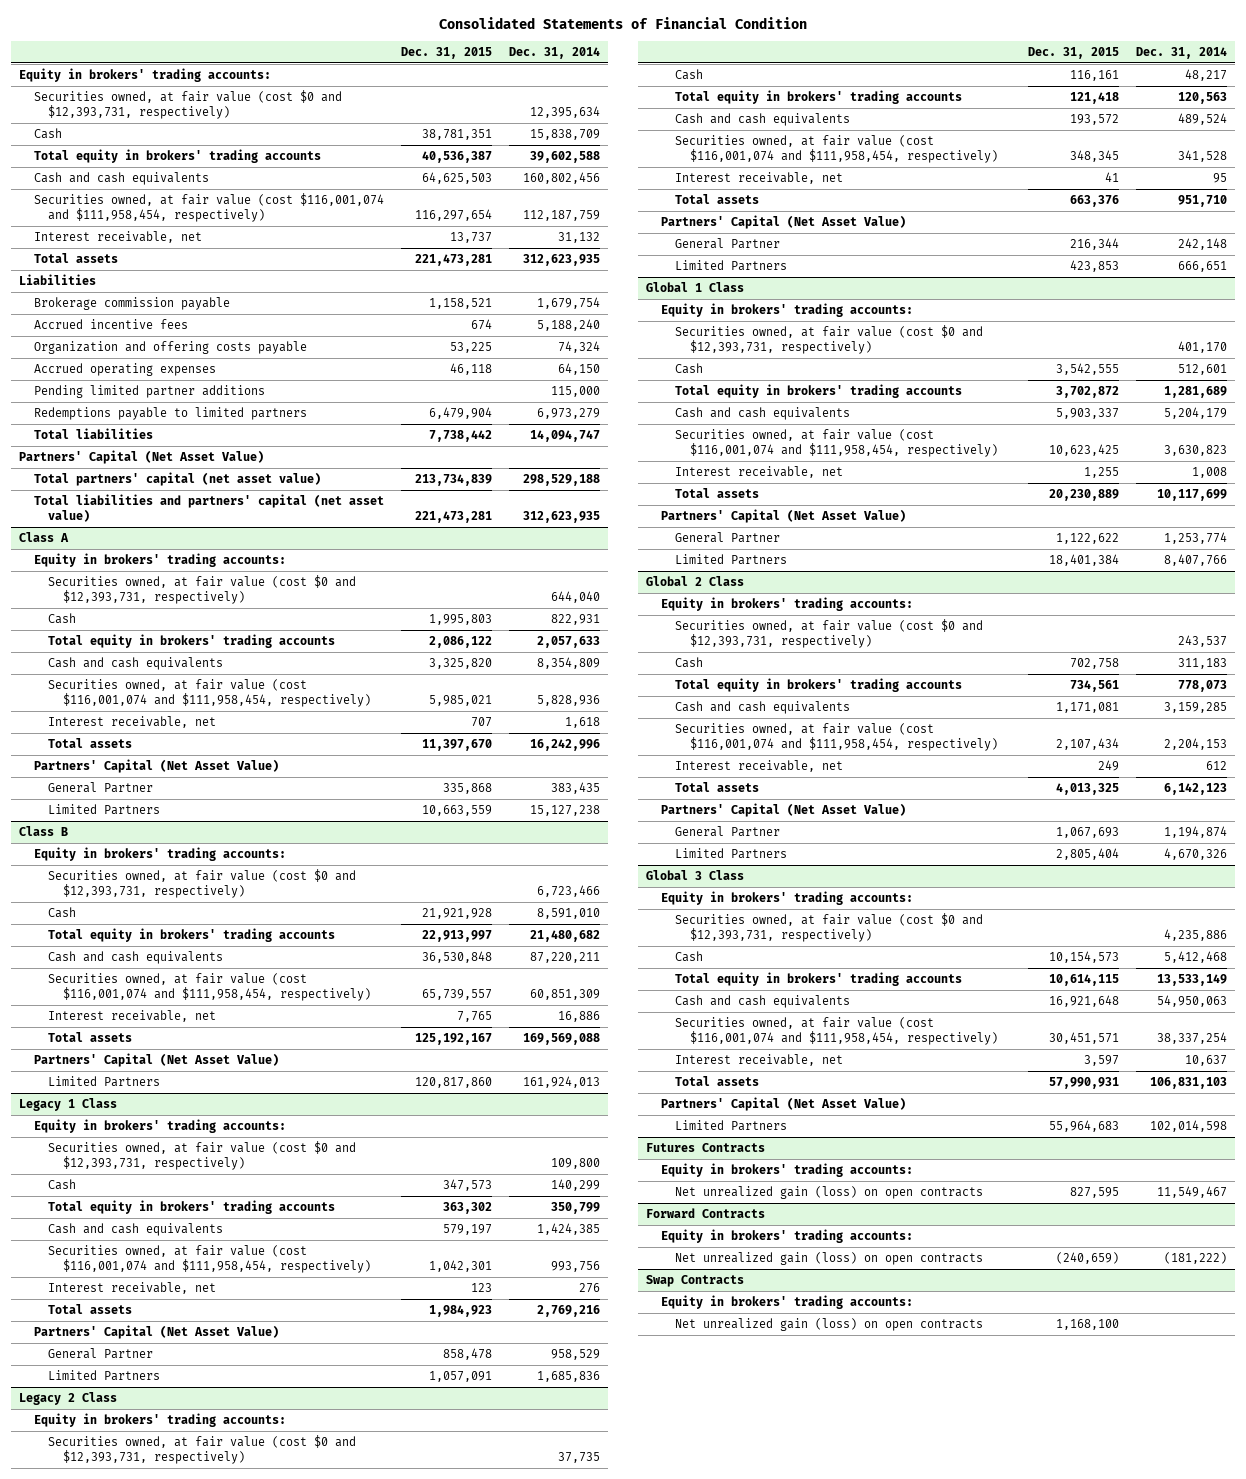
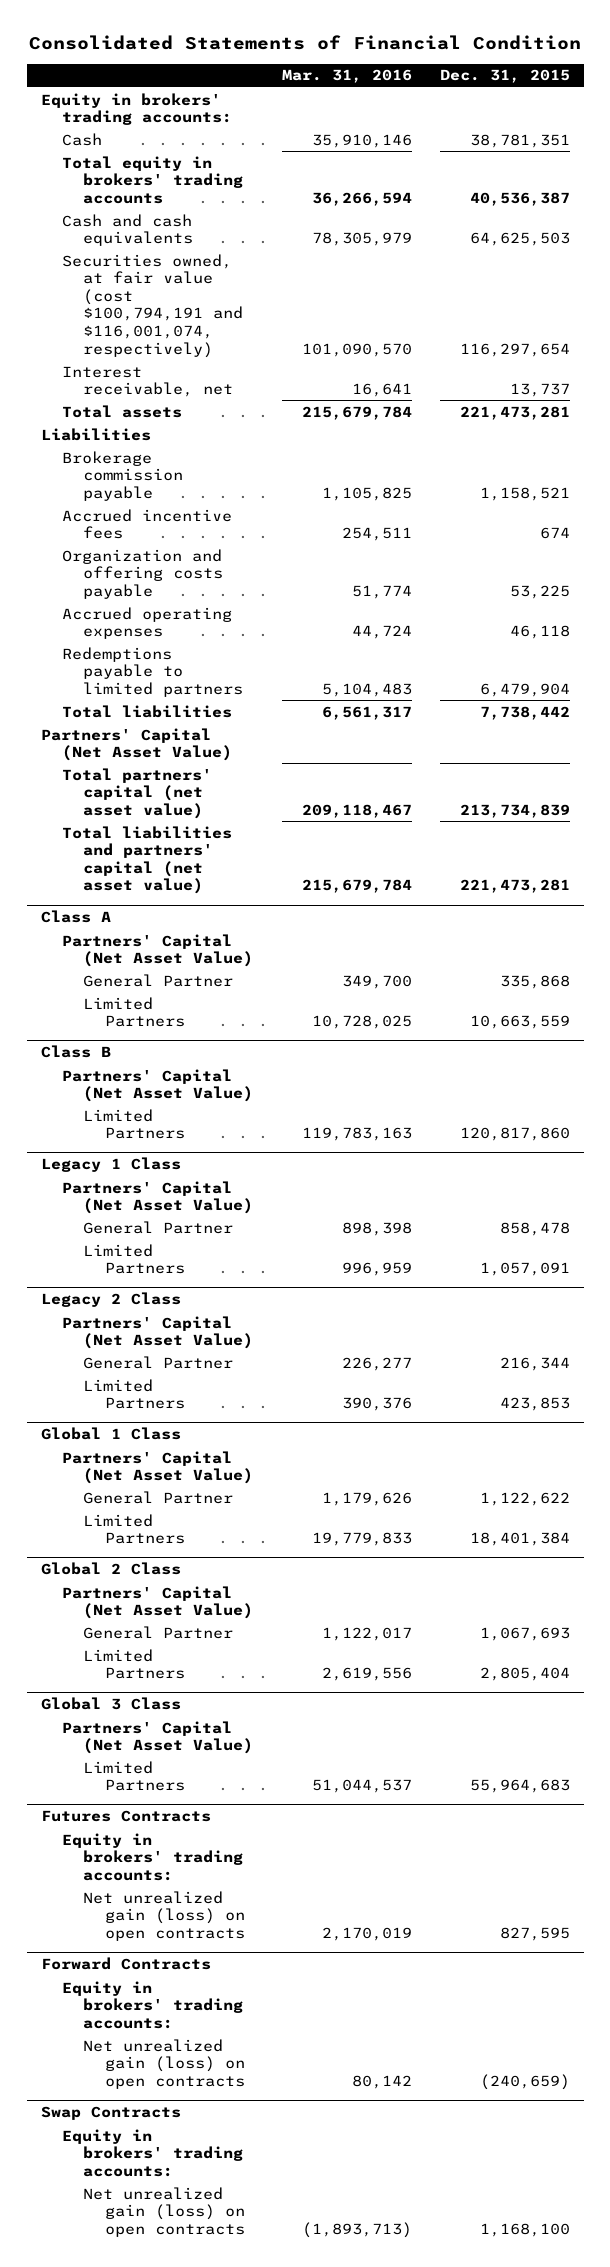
[508,46,600,59] Dec. 31, 2014 -> none
none -> [281,69,412,84] Mar. 31, 2016
[33,90,342,119] Securities owned, at fair value (cost $0 and $12,393,731, respectively) -> none
[33,193,384,222] Securities owned, at fair value (cost $116,001,074 and $111,958,454, respectively) -> [62,253,244,358] Securities owned, at fair value (cost $100,794,191 and $116,001,074, respectively)
[33,385,265,399] Pending limited partner additions -> none
[33,553,286,568] Equity in brokers' trading accounts: -> none
[48,575,357,604] Securities owned, at fair value (cost $0 and $12,393,731, respectively) -> none
[48,613,77,625] Cash -> none
[48,634,336,649] Total equity in brokers' trading accounts -> none
[48,657,224,671] Cash and cash equivalents -> none
[48,679,371,707] Securities owned, at fair value (cost $116,001,074 and $111,958,454, respectively) -> none
[48,716,217,729] Interest receivable, net -> none
[48,738,133,749] Total assets -> none
[33,847,286,862] Equity in brokers' trading accounts: -> none
[48,869,357,898] Securities owned, at fair value (cost $0 and $12,393,731, respectively) -> none
[48,907,77,919] Cash -> none
[48,928,336,943] Total equity in brokers' trading accounts -> none
[48,951,224,965] Cash and cash equivalents -> none
[48,973,371,1001] Securities owned, at fair value (cost $116,001,074 and $111,958,454, respectively) -> none
[48,1010,217,1023] Interest receivable, net -> none
[48,1032,133,1043] Total assets -> none
[33,1119,286,1134] Equity in brokers' trading accounts: -> none
[48,1141,357,1170] Securities owned, at fair value (cost $0 and $12,393,731, respectively) -> none
[48,1179,77,1191] Cash -> none
[48,1200,336,1215] Total equity in brokers' trading accounts -> none
[48,1223,224,1237] Cash and cash equivalents -> none
[48,1245,371,1273] Securities owned, at fair value (cost $116,001,074 and $111,958,454, respectively) -> none
[48,1282,217,1295] Interest receivable, net -> none
[48,1304,133,1315] Total assets -> none
[33,1413,286,1428] Equity in brokers' trading accounts: -> none
[48,1435,357,1464] Securities owned, at fair value (cost $0 and $12,393,731, respectively) -> none
[675,69,704,81] Cash -> none
[675,90,963,105] Total equity in brokers' trading accounts -> none
[675,113,851,127] Cash and cash equivalents -> none
[675,135,998,163] Securities owned, at fair value (cost $116,001,074 and $111,958,454, respectively) -> none
[675,172,844,185] Interest receivable, net -> none
[675,194,760,205] Total assets -> none
[660,303,913,318] Equity in brokers' trading accounts: -> none
[675,325,984,354] Securities owned, at fair value (cost $0 and $12,393,731, respectively) -> none
[675,363,704,375] Cash -> none
[675,384,963,399] Total equity in brokers' trading accounts -> none
[675,407,851,421] Cash and cash equivalents -> none
[675,429,998,457] Securities owned, at fair value (cost $116,001,074 and $111,958,454, respectively) -> none
[675,466,844,479] Interest receivable, net -> none
[675,488,760,499] Total assets -> none
[660,597,913,612] Equity in brokers' trading accounts: -> none
[675,619,984,648] Securities owned, at fair value (cost $0 and $12,393,731, respectively) -> none
[675,657,704,669] Cash -> none
[675,678,963,693] Total equity in brokers' trading accounts -> none
[675,701,851,715] Cash and cash equivalents -> none
[675,723,998,751] Securities owned, at fair value (cost $116,001,074 and $111,958,454, respectively) -> none
[675,760,844,773] Interest receivable, net -> none
[675,782,760,793] Total assets -> none
[660,891,913,906] Equity in brokers' trading accounts: -> none
[675,913,984,942] Securities owned, at fair value (cost $0 and $12,393,731, respectively) -> none
[675,951,704,963] Cash -> none
[675,972,963,987] Total equity in brokers' trading accounts -> none
[675,995,851,1009] Cash and cash equivalents -> none
[675,1017,998,1045] Securities owned, at fair value (cost $116,001,074 and $111,958,454, respectively) -> none
[675,1054,844,1067] Interest receivable, net -> none
[675,1076,760,1087] Total assets -> none

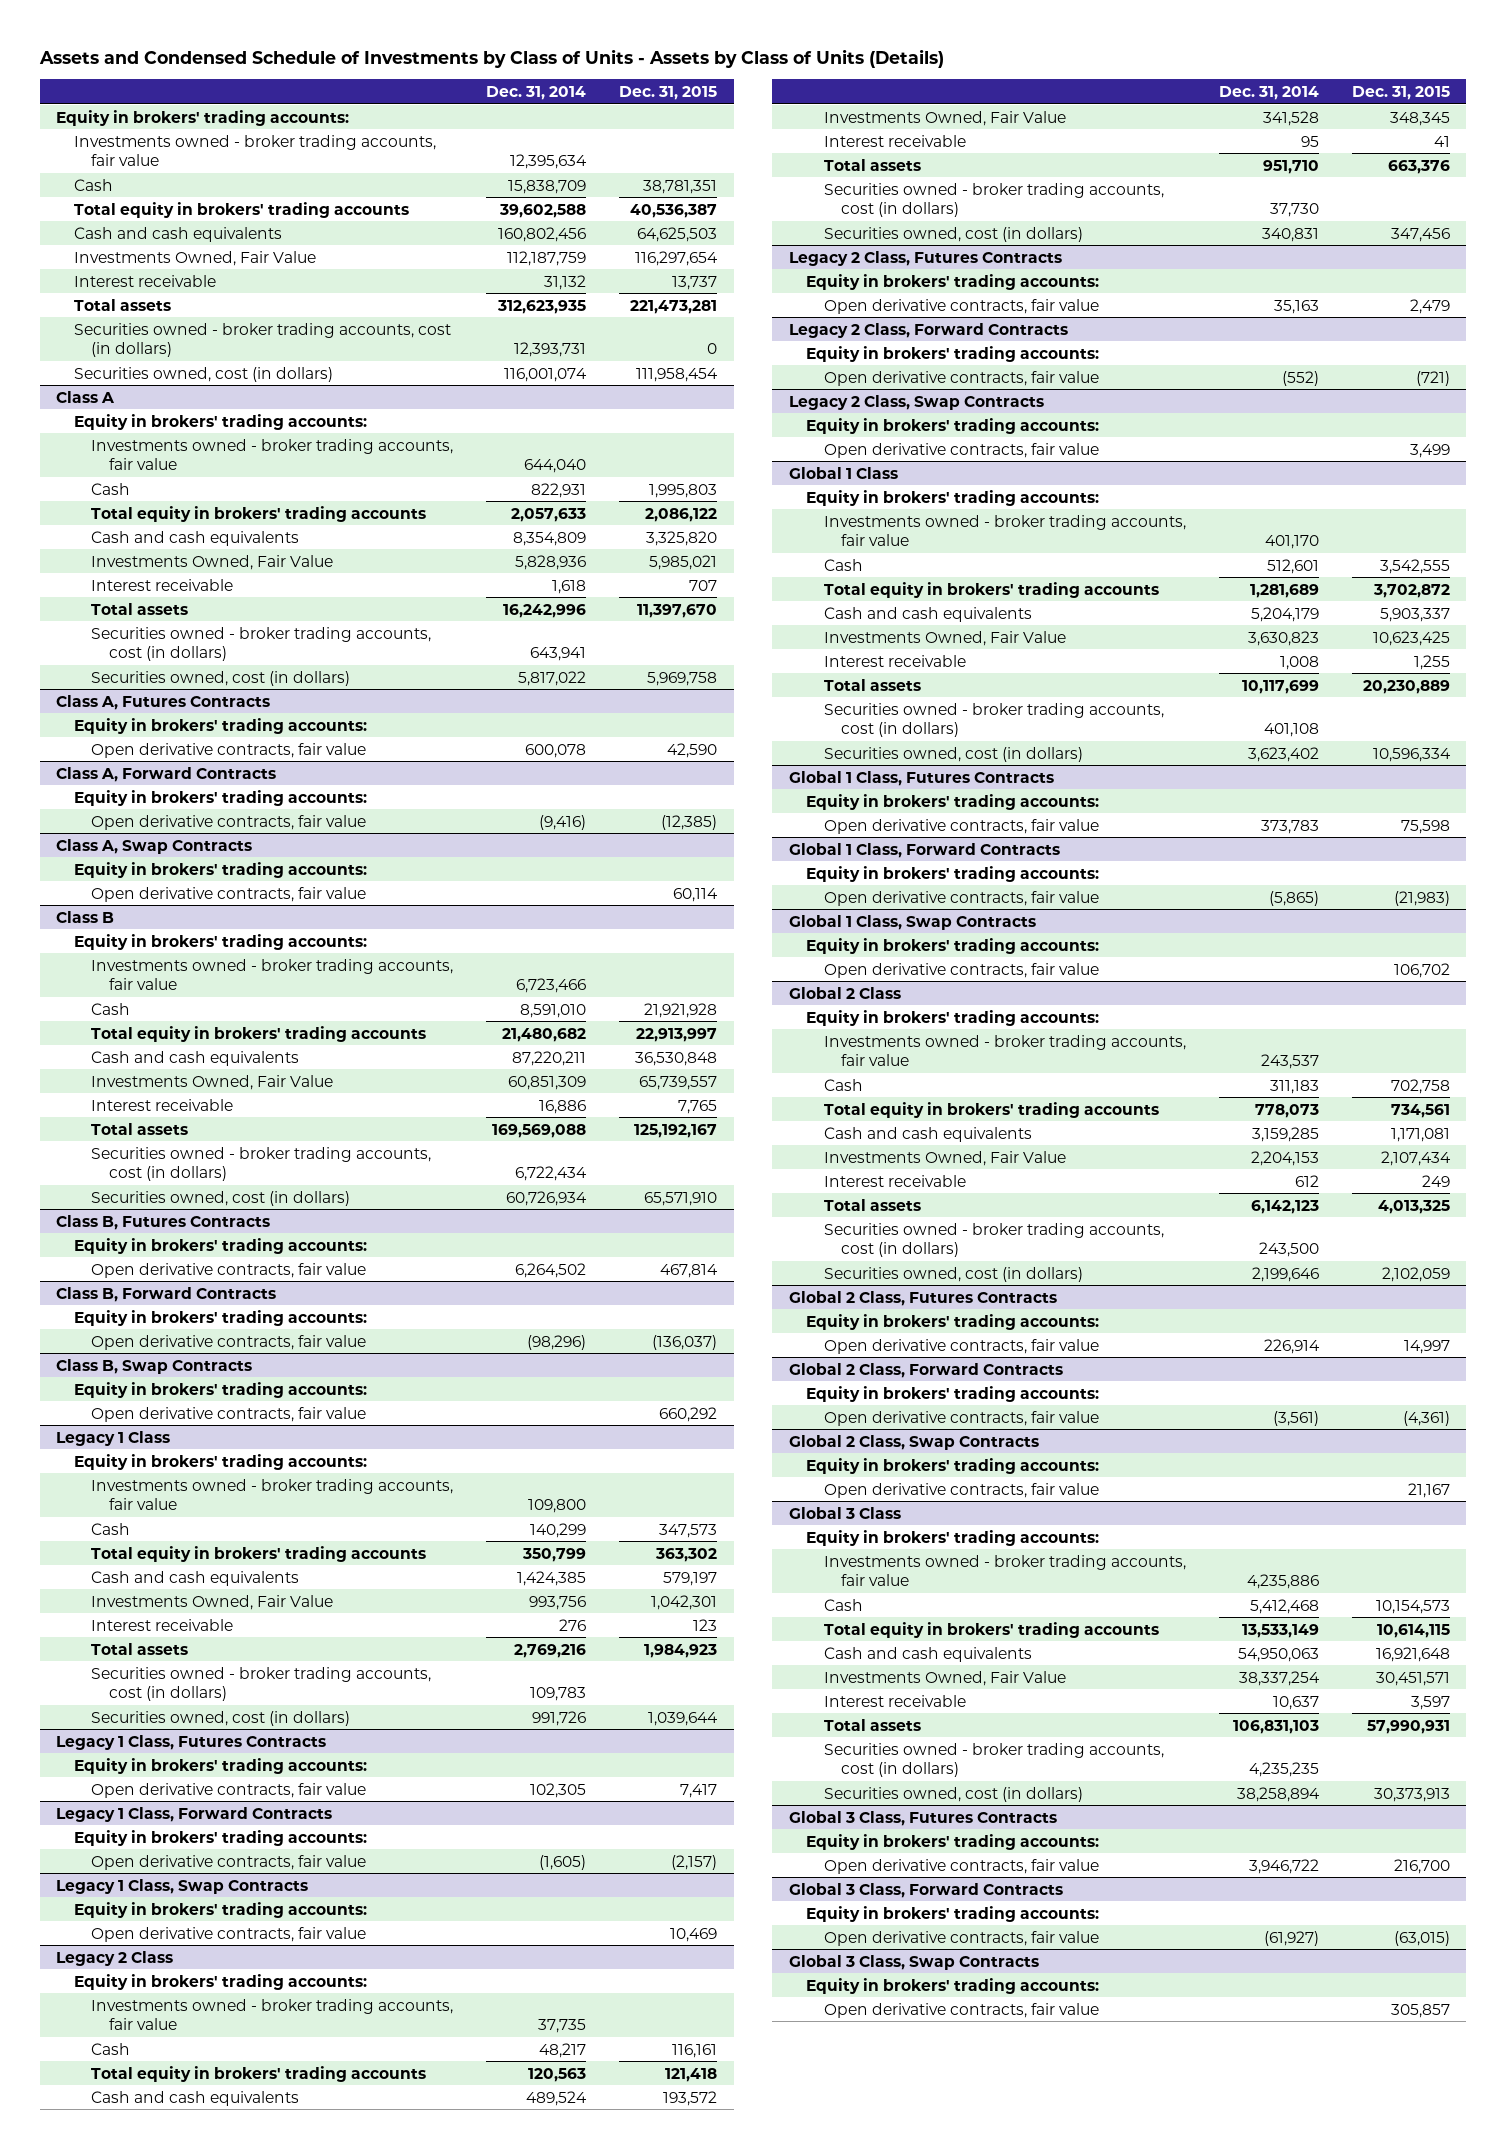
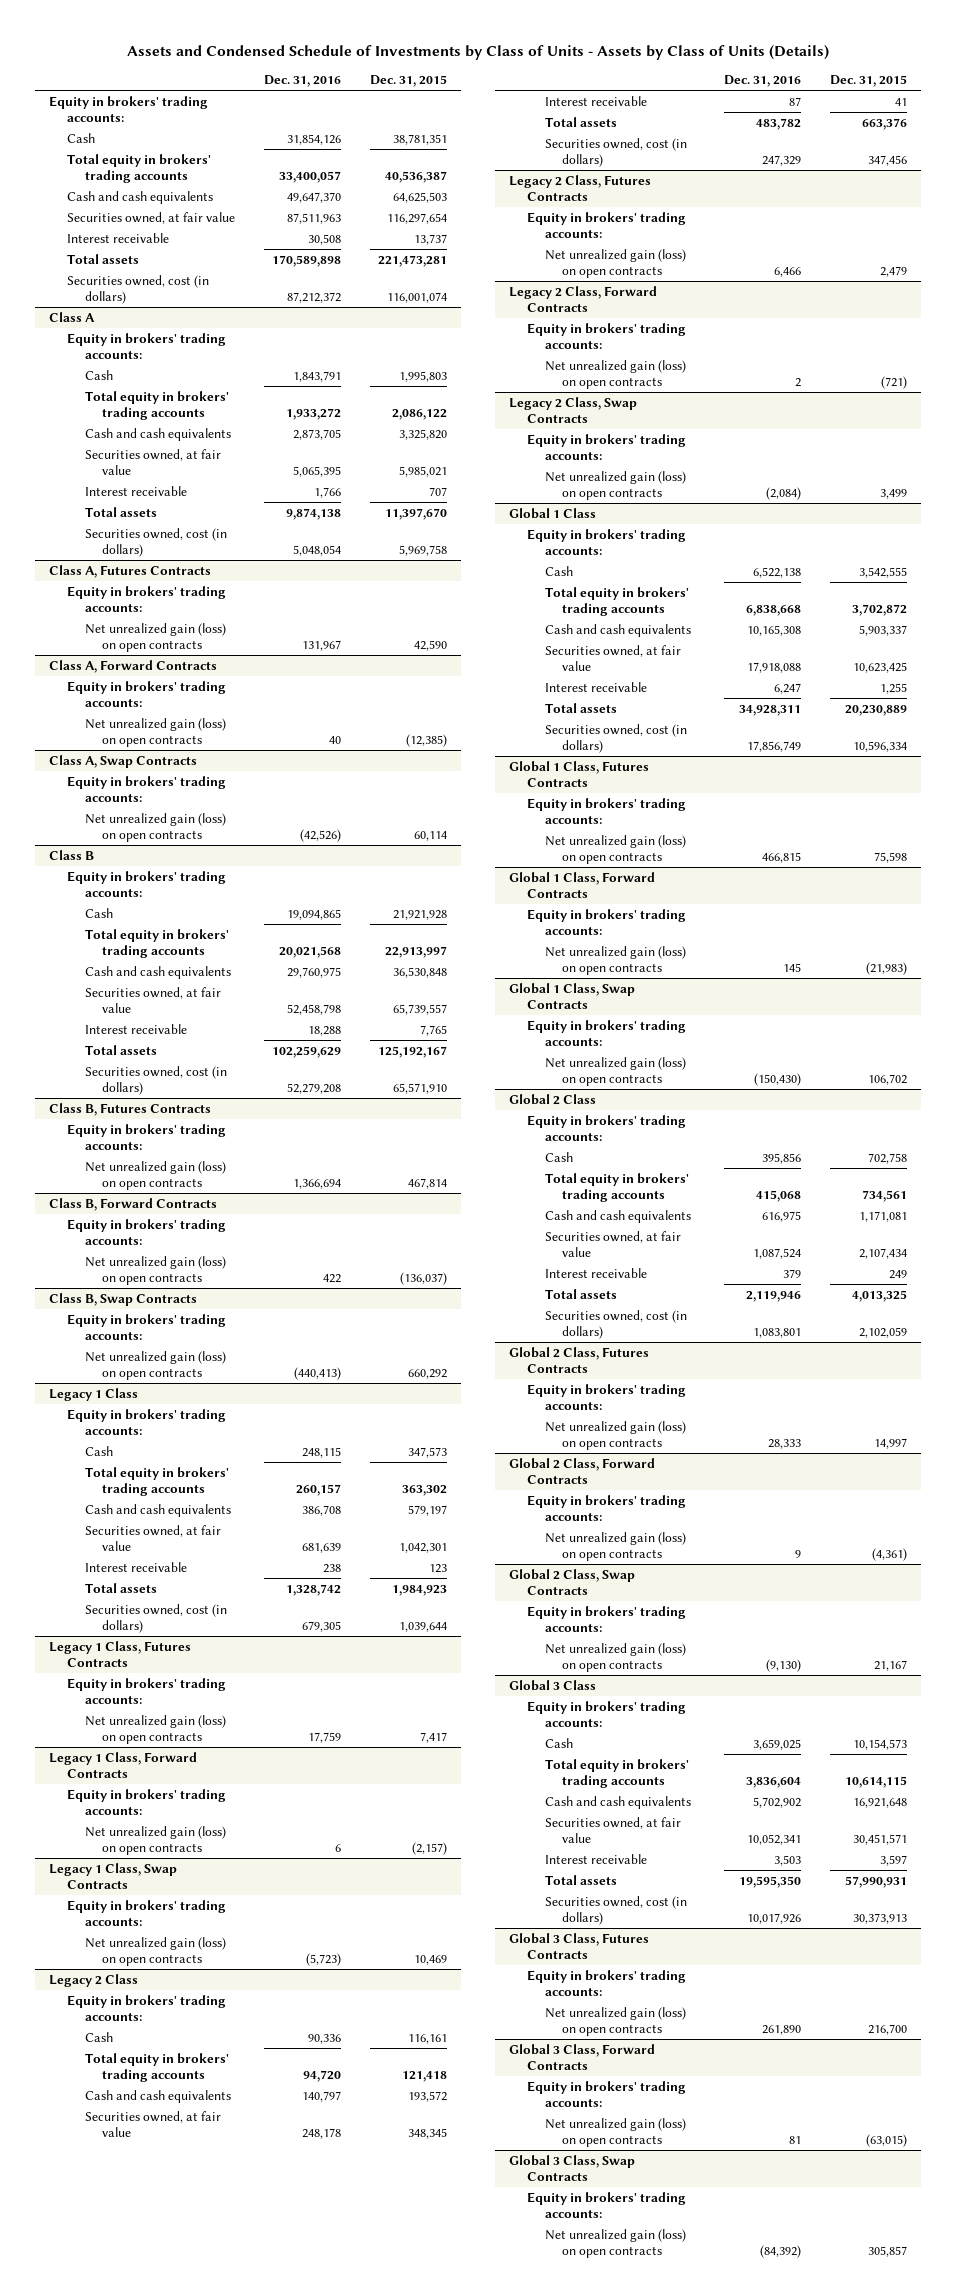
[486,85,587,100] Dec. 31, 2014 -> none
none -> [263,74,341,87] Dec. 31, 2016
[73,134,436,167] Investments owned - broker trading accounts, fair value -> none
[73,250,316,266] Investments Owned, Fair Value -> [66,212,235,225] Securities owned, at fair value
[73,322,451,358] Securities owned - broker trading accounts, cost (in dollars) -> none
[636,367,719,382] 111,958,454 -> [386,292,447,304] 116,001,074
[91,438,454,471] Investments owned - broker trading accounts, fair value -> none
[91,554,334,570] Investments Owned, Fair Value -> [84,449,221,476] Securities owned, at fair value
[91,626,432,662] Securities owned - broker trading accounts, cost (in dollars) -> none
[91,742,367,758] Open derivative contracts, fair value -> [84,623,226,653] Net unrealized gain (loss) on open contracts
[91,814,367,830] Open derivative contracts, fair value -> [84,718,226,748] Net unrealized gain (loss) on open contracts
[91,886,367,902] Open derivative contracts, fair value -> [84,813,226,843] Net unrealized gain (loss) on open contracts
[91,958,454,991] Investments owned - broker trading accounts, fair value -> none
[91,1074,334,1090] Investments Owned, Fair Value -> [84,987,221,1014] Securities owned, at fair value
[91,1146,432,1182] Securities owned - broker trading accounts, cost (in dollars) -> none
[91,1262,367,1278] Open derivative contracts, fair value -> [84,1161,226,1191] Net unrealized gain (loss) on open contracts
[91,1334,367,1350] Open derivative contracts, fair value -> [84,1256,226,1286] Net unrealized gain (loss) on open contracts
[91,1406,367,1422] Open derivative contracts, fair value -> [84,1351,226,1381] Net unrealized gain (loss) on open contracts
[91,1478,454,1511] Investments owned - broker trading accounts, fair value -> none
[91,1594,334,1610] Investments Owned, Fair Value -> [84,1525,221,1552] Securities owned, at fair value
[91,1666,432,1702] Securities owned - broker trading accounts, cost (in dollars) -> none
[91,1782,367,1798] Open derivative contracts, fair value -> [84,1715,226,1745] Net unrealized gain (loss) on open contracts
[91,1854,367,1870] Open derivative contracts, fair value -> [84,1826,226,1856] Net unrealized gain (loss) on open contracts
[91,1926,367,1942] Open derivative contracts, fair value -> [84,1937,226,1967] Net unrealized gain (loss) on open contracts
[91,1998,454,2031] Investments owned - broker trading accounts, fair value -> none
[823,110,1066,126] Investments Owned, Fair Value -> [84,2111,221,2138] Securities owned, at fair value
[823,182,1164,218] Securities owned - broker trading accounts, cost (in dollars) -> none
[823,298,1099,314] Open derivative contracts, fair value -> [544,249,686,279] Net unrealized gain (loss) on open contracts
[823,370,1099,386] Open derivative contracts, fair value -> [544,360,686,390] Net unrealized gain (loss) on open contracts
[823,442,1099,458] Open derivative contracts, fair value -> [544,471,686,501] Net unrealized gain (loss) on open contracts
[823,514,1186,547] Investments owned - broker trading accounts, fair value -> none
[823,630,1066,646] Investments Owned, Fair Value -> [544,645,681,672] Securities owned, at fair value
[823,702,1164,738] Securities owned - broker trading accounts, cost (in dollars) -> none
[823,818,1099,834] Open derivative contracts, fair value -> [544,835,686,865] Net unrealized gain (loss) on open contracts
[823,890,1099,906] Open derivative contracts, fair value -> [544,946,686,976] Net unrealized gain (loss) on open contracts
[823,962,1099,978] Open derivative contracts, fair value -> [544,1057,686,1087] Net unrealized gain (loss) on open contracts
[823,1034,1186,1067] Investments owned - broker trading accounts, fair value -> none
[823,1150,1066,1166] Investments Owned, Fair Value -> [544,1231,681,1258] Securities owned, at fair value
[823,1222,1164,1258] Securities owned - broker trading accounts, cost (in dollars) -> none
[823,1338,1099,1354] Open derivative contracts, fair value -> [544,1421,686,1451] Net unrealized gain (loss) on open contracts
[823,1410,1099,1426] Open derivative contracts, fair value -> [544,1532,686,1562] Net unrealized gain (loss) on open contracts
[823,1482,1099,1498] Open derivative contracts, fair value -> [544,1643,686,1673] Net unrealized gain (loss) on open contracts
[823,1554,1186,1587] Investments owned - broker trading accounts, fair value -> none
[823,1670,1066,1686] Investments Owned, Fair Value -> [544,1817,681,1844] Securities owned, at fair value
[823,1742,1164,1778] Securities owned - broker trading accounts, cost (in dollars) -> none
[823,1858,1099,1874] Open derivative contracts, fair value -> [544,2007,686,2037] Net unrealized gain (loss) on open contracts
[823,1930,1099,1946] Open derivative contracts, fair value -> [544,2118,686,2148] Net unrealized gain (loss) on open contracts
[823,2002,1099,2018] Open derivative contracts, fair value -> [544,2229,686,2259] Net unrealized gain (loss) on open contracts

